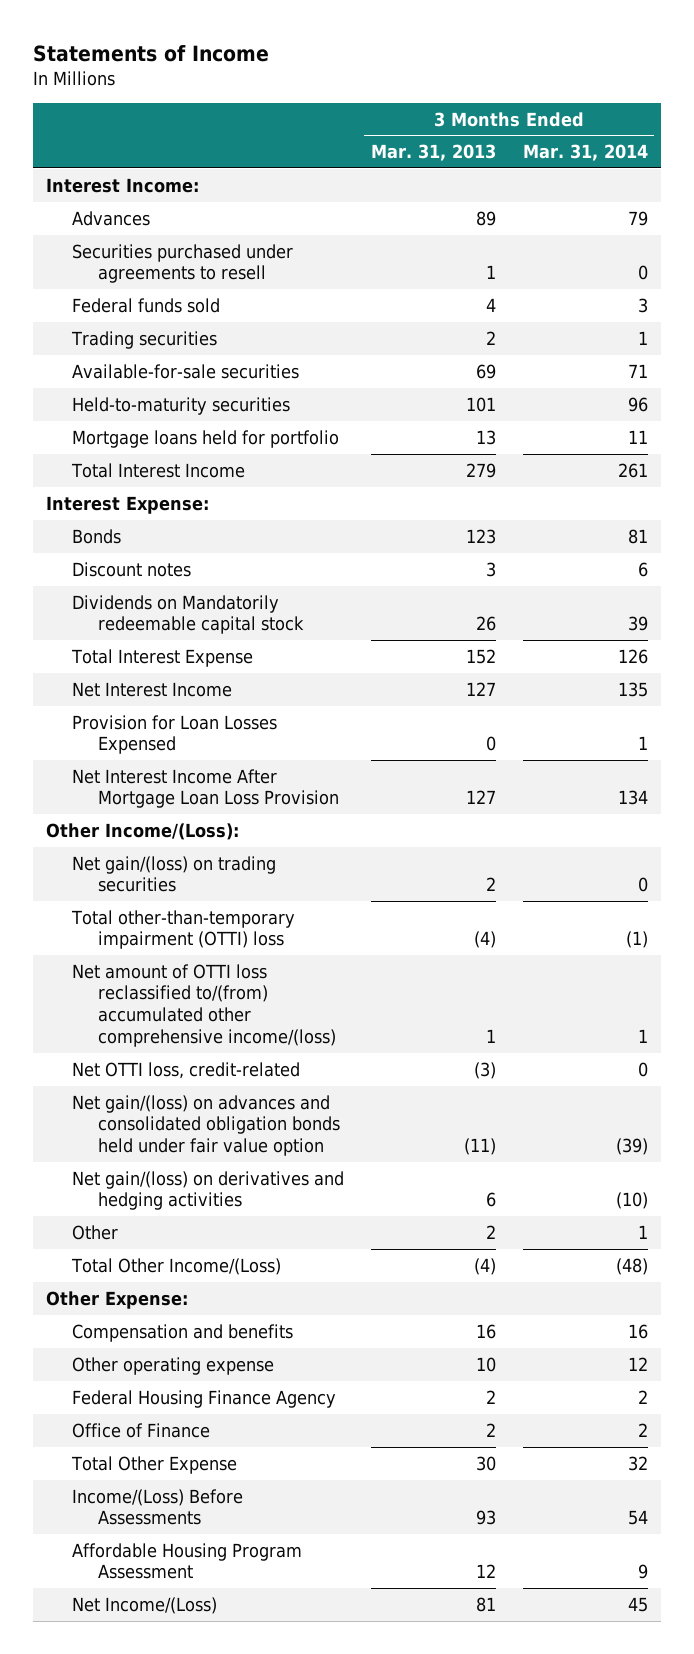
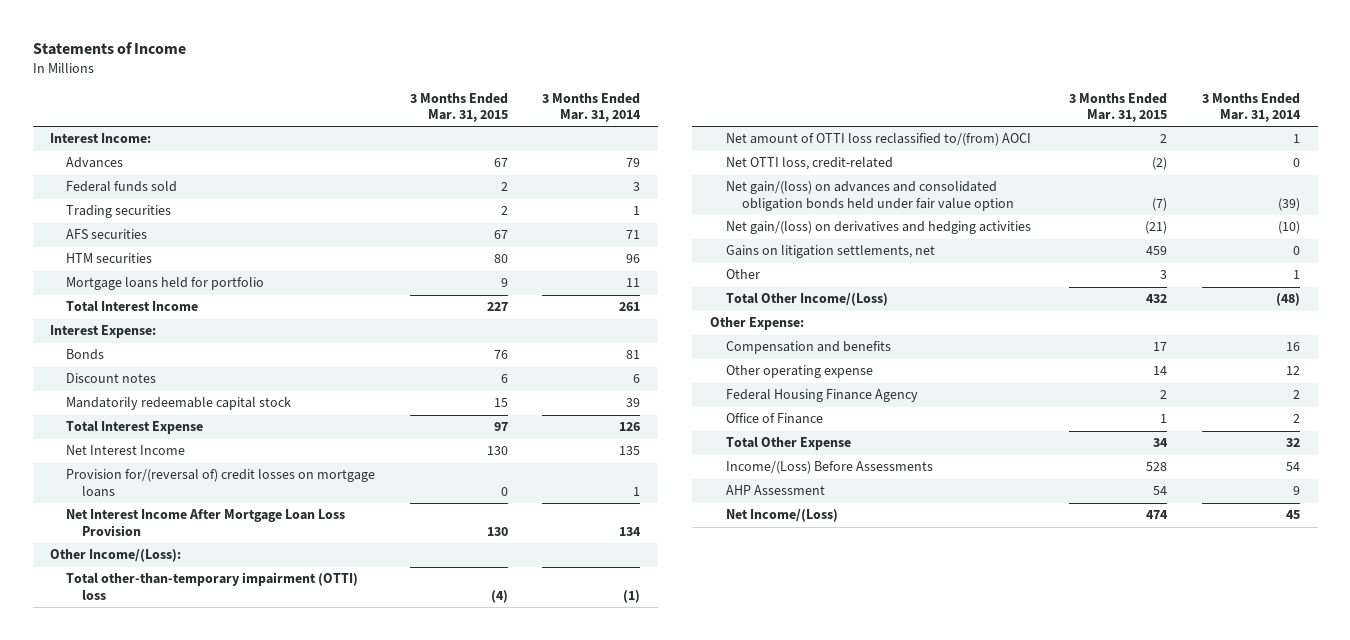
[370,144,496,162] Mar. 31, 2013 -> none
none -> [409,92,508,123] 3 Months Ended Mar. 31, 2015
[72,243,294,284] Securities purchased under agreements to resell -> none
[72,363,300,379] Available-for-sale securities -> [65,229,147,240] AFS securities
[72,396,291,415] Held-to-maturity securities -> [65,253,152,264] HTM securities
[72,594,305,635] Dividends on Mandatorily redeemable capital stock -> [65,397,291,411] Mandatorily redeemable capital stock
[72,714,278,755] Provision for Loan Losses Expensed -> [65,469,375,497] Provision for/(reversal of) credit losses on mortgage loans
[72,855,277,893] Net gain/(loss) on trading securities -> none
[72,963,337,1047] Net amount of OTTI loss reclassified to/(from) accumulated other comprehensive income/(loss) -> [725,133,1031,147] Net amount of OTTI loss reclassified to/(from) AOCI
none -> [725,245,935,259] Gains on litigation settlements, net
[72,1542,303,1580] Affordable Housing Program Assessment -> [725,485,825,496] AHP Assessment

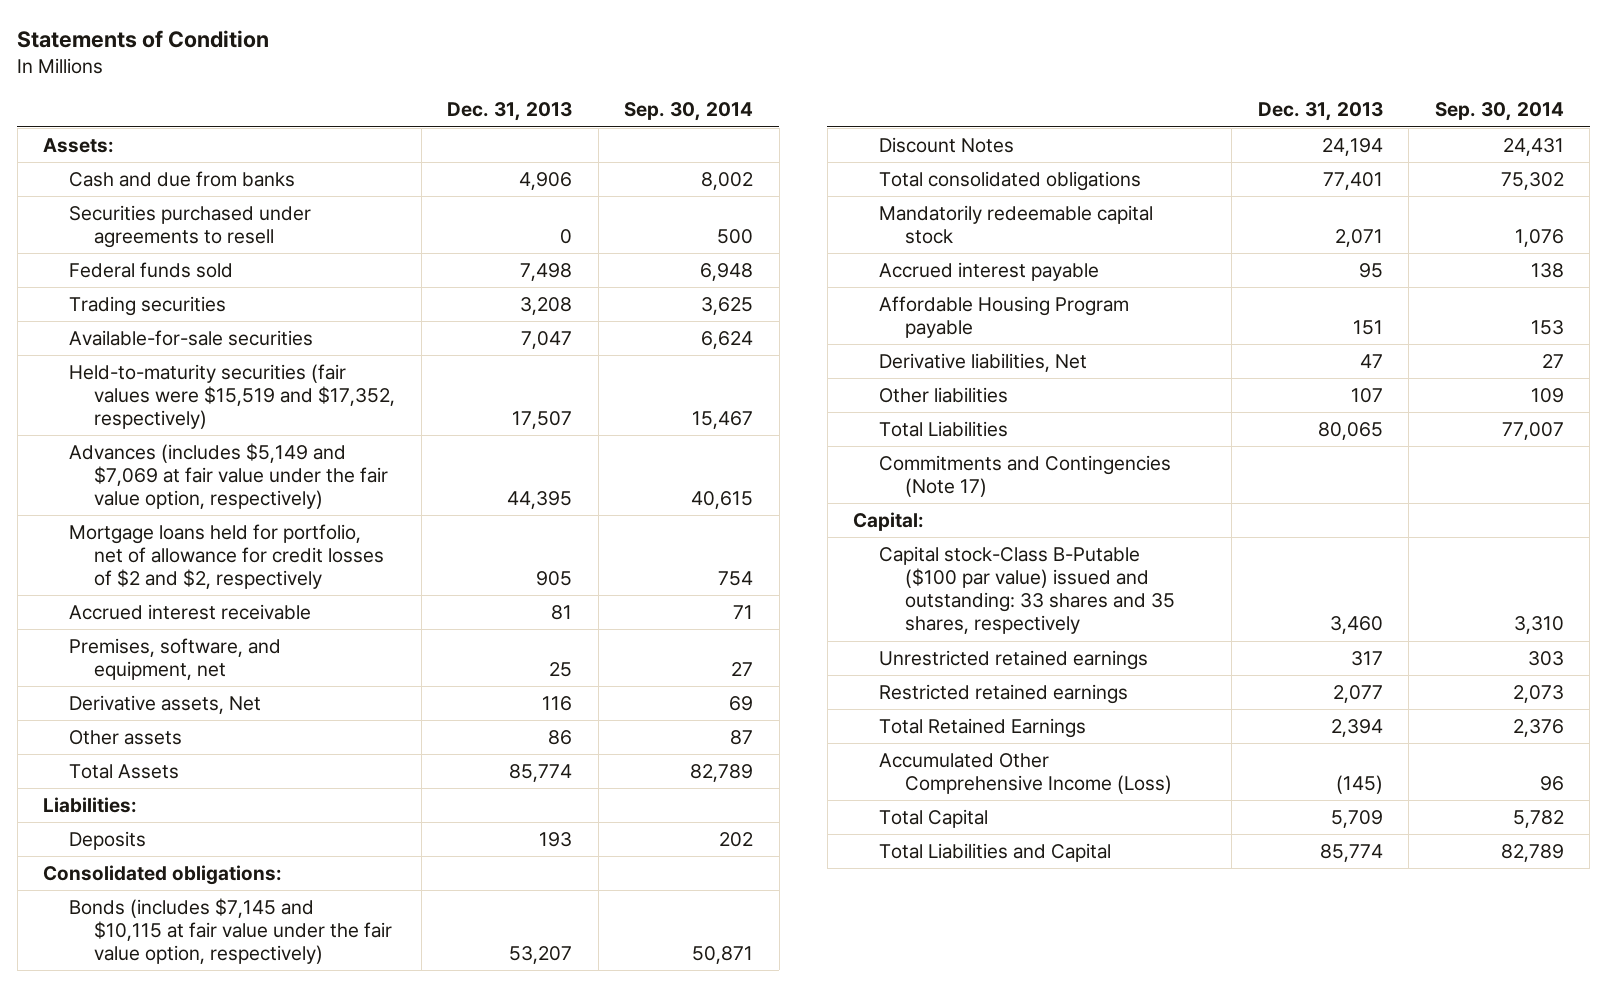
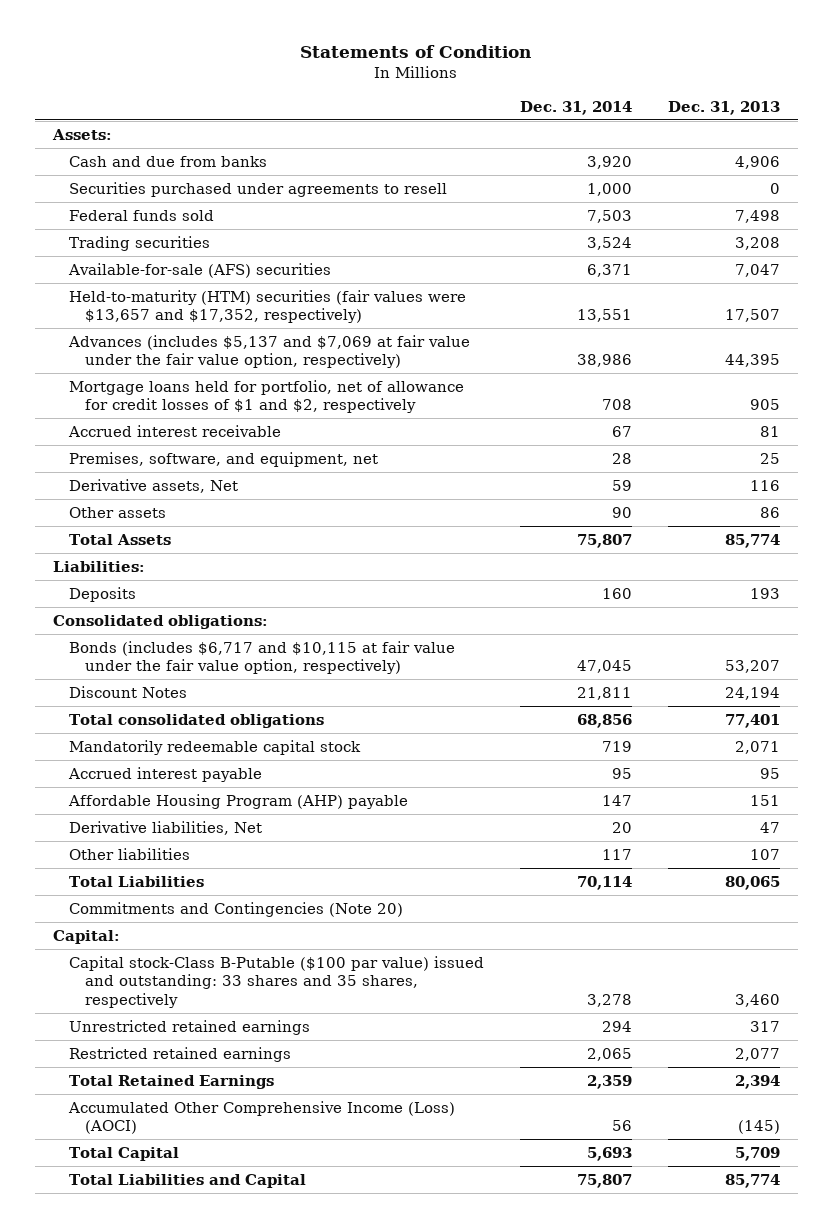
[624,102,754,122] Sep. 30, 2014 -> none
none -> [519,100,632,115] Dec. 31, 2014
[68,329,313,346] Available-for-sale securities -> [68,262,332,278] Available-for-sale (AFS) securities
[68,363,396,430] Held-to-maturity securities (fair values were $15,519 and $17,352, respectively) -> [69,289,467,324] Held-to-maturity (HTM) securities (fair values were $13,657 and $17,352, respectively)
[68,442,389,510] Advances (includes $5,149 and $7,069 at fair value under the fair value option, respectively) -> [68,334,471,369] Advances (includes $5,137 and $7,069 at fair value under the fair value option, respectively)
[68,523,385,590] Mortgage loans held for portfolio, net of allowance for credit losses of $2 and $2, respectively -> [69,379,465,414] Mortgage loans held for portfolio, net of allowance for credit losses of $1 and $2, respectively
[68,897,393,965] Bonds (includes $7,145 and $10,115 at fair value under the fair value option, respectively) -> [69,640,456,675] Bonds (includes $6,717 and $10,115 at fair value under the fair value option, respectively)
[879,295,1130,339] Affordable Housing Program payable -> [68,793,409,809] Affordable Housing Program (AHP) payable
[879,454,1172,498] Commitments and Contingencies (Note 17) -> [69,901,404,917] Commitments and Contingencies (Note 20)
[879,752,1172,795] Accumulated Other Comprehensive Income (Loss) -> [68,1100,456,1135] Accumulated Other Comprehensive Income (Loss) (AOCI)

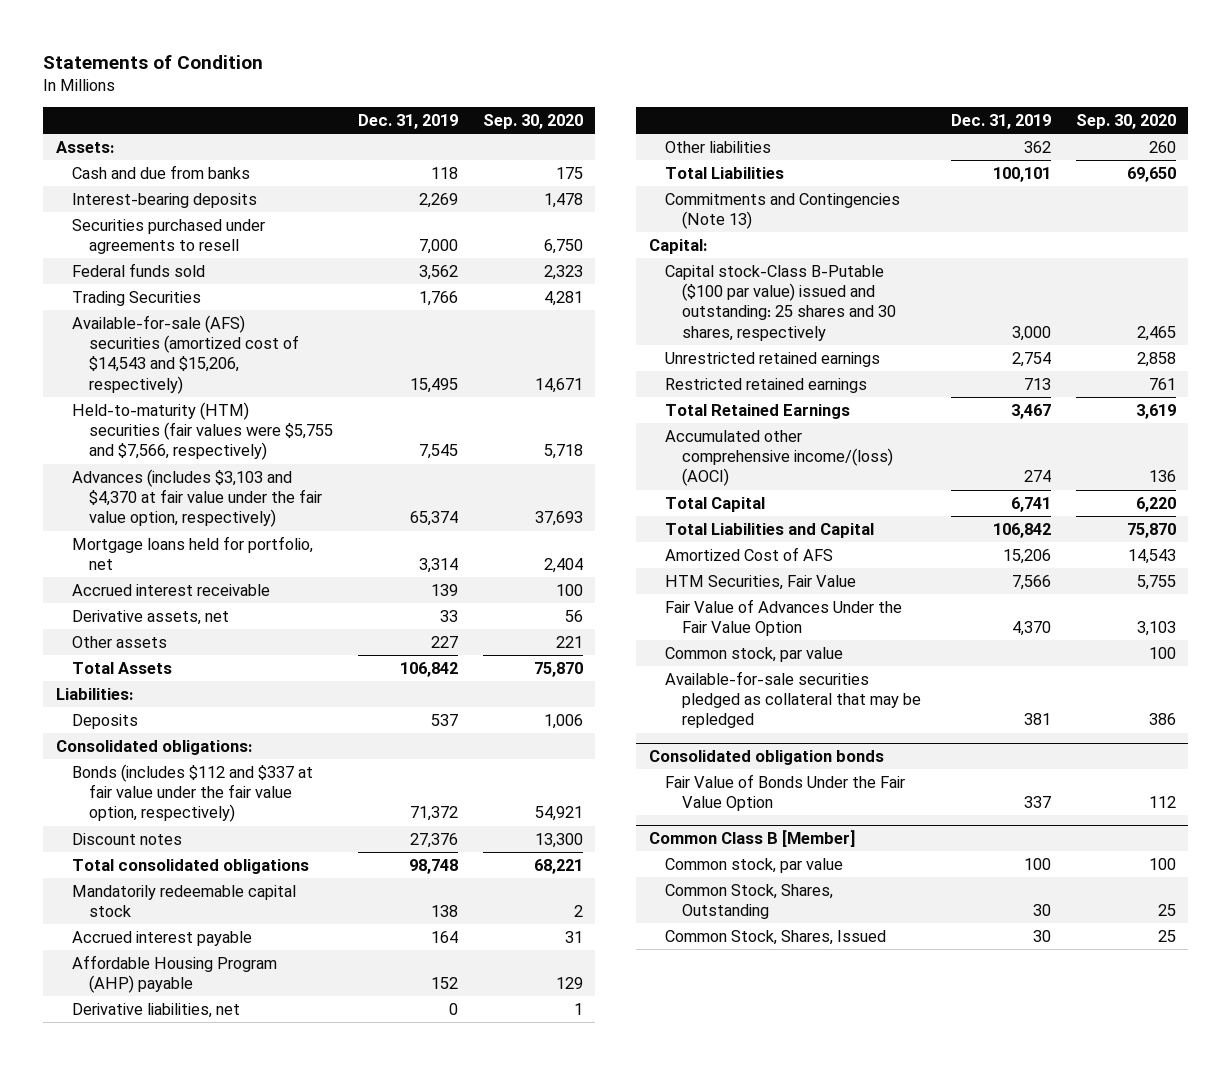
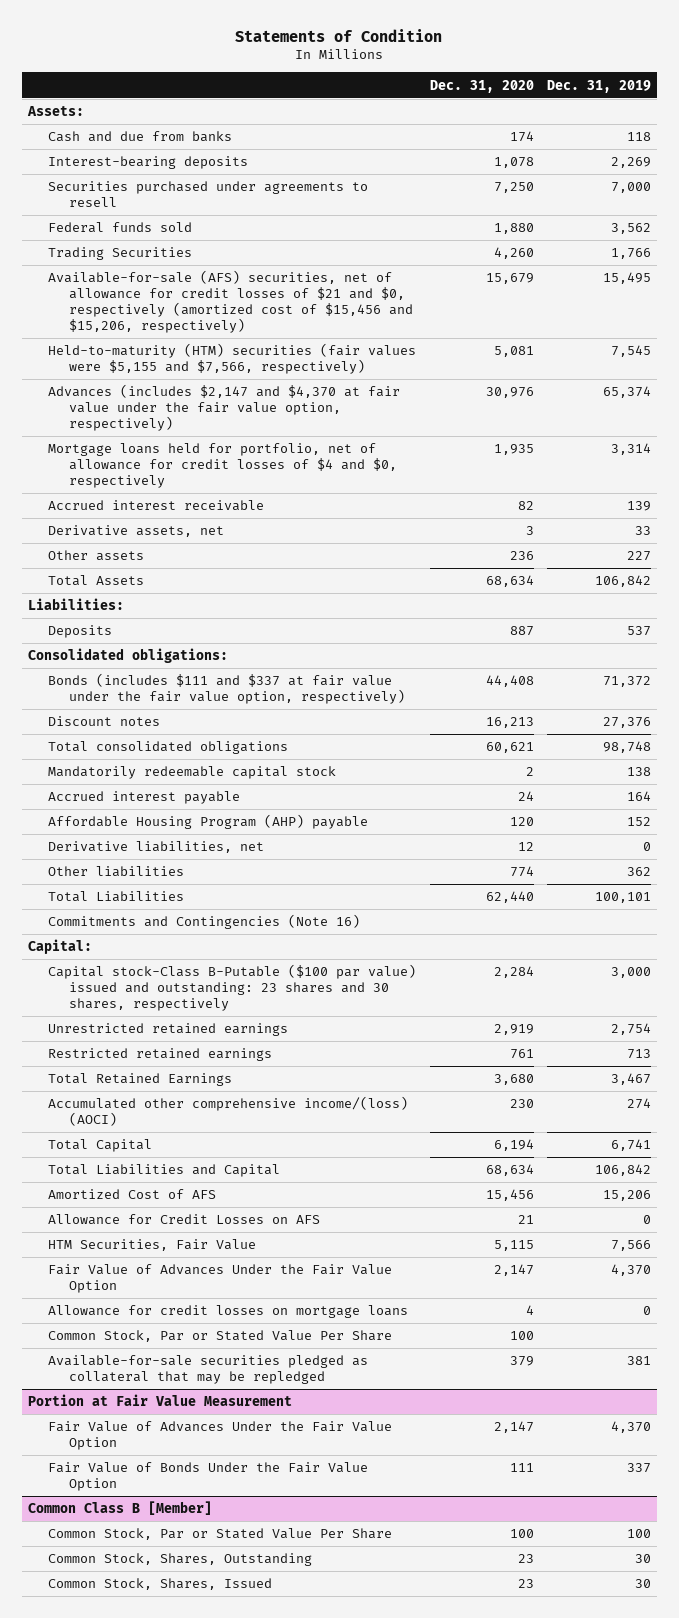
[482,114,583,130] Sep. 30, 2020 -> none
none -> [429,79,534,93] Dec. 31, 2020
[72,314,299,394] Available-for-sale (AFS) securities (amortized cost of $14,543 and $15,206, respectively) -> [48,270,413,334] Available-for-sale (AFS) securities, net of allowance for credit losses of $21 and $0, respectively (amortized cost of $15,456 and $15,206, respectively)
[72,401,333,461] Held-to-maturity (HTM) securities (fair values were $5,755 and $7,566, respectively) -> [48,343,417,375] Held-to-maturity (HTM) securities (fair values were $5,155 and $7,566, respectively)
[72,468,322,528] Advances (includes $3,103 and $4,370 at fair value under the fair value option, respectively) -> [48,384,401,432] Advances (includes $2,147 and $4,370 at fair value under the fair value option, respectively)
[72,535,314,571] Mortgage loans held for portfolio, net -> [48,443,397,489] Mortgage loans held for portfolio, net of allowance for credit losses of $4 and $0, respectively
[72,763,314,823] Bonds (includes $112 and $337 at fair value under the fair value option, respectively) -> [48,673,405,705] Bonds (includes $111 and $337 at fair value under the fair value option, respectively)
[665,192,901,230] Commitments and Contingencies (Note 13) -> [48,914,361,930] Commitments and Contingencies (Note 16)
[665,264,896,341] Capital stock-Class B-Putable ($100 par value) issued and outstanding: 25 shares and 30 shares, respectively -> [48,964,417,1012] Capital stock-Class B-Putable ($100 par value) issued and outstanding: 23 shares and 30 shares, respectively
none -> [48,1214,321,1226] Allowance for Credit Losses on AFS
none -> [48,1305,409,1319] Allowance for credit losses on mortgage loans
[665,646,844,662] Common stock, par value -> [48,1330,393,1343] Common Stock, Par or Stated Value Per Share
[648,750,884,766] Consolidated obligation bonds -> none
none -> [28,1394,293,1407] Portion at Fair Value Measurement
none -> [48,1421,393,1451] Fair Value of Advances Under the Fair Value Option
[665,857,844,873] Common stock, par value -> [48,1528,393,1541] Common Stock, Par or Stated Value Per Share

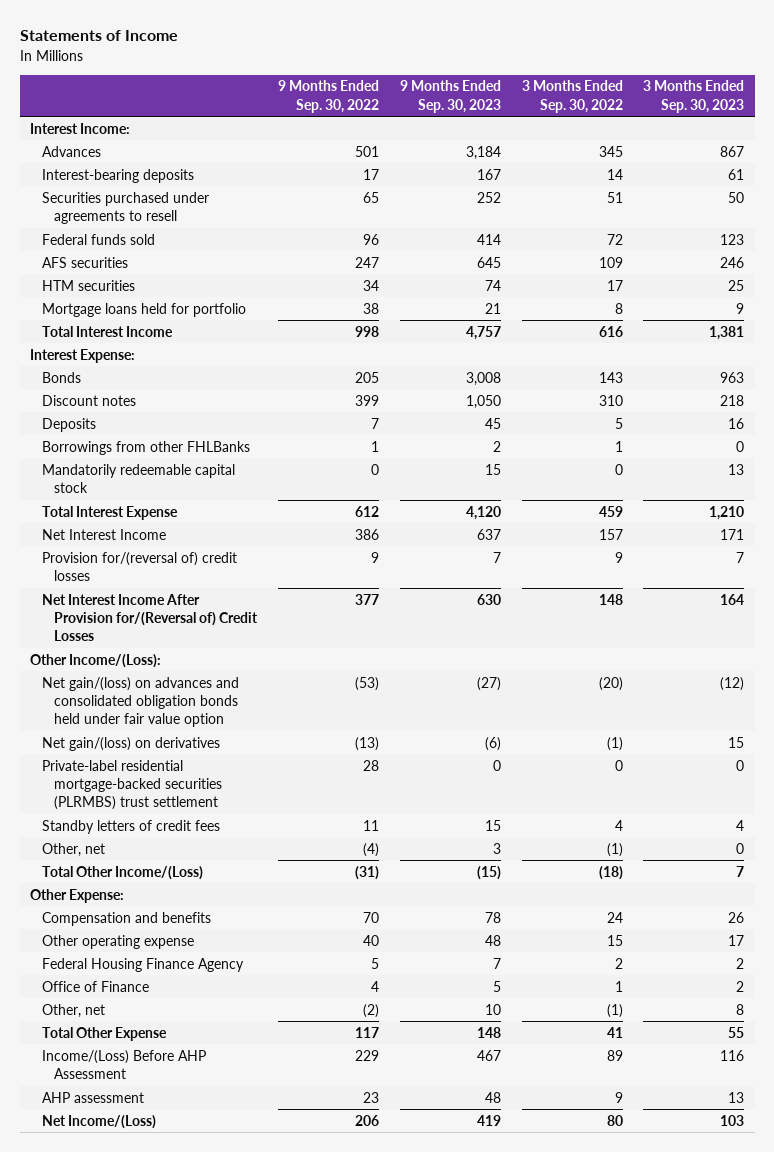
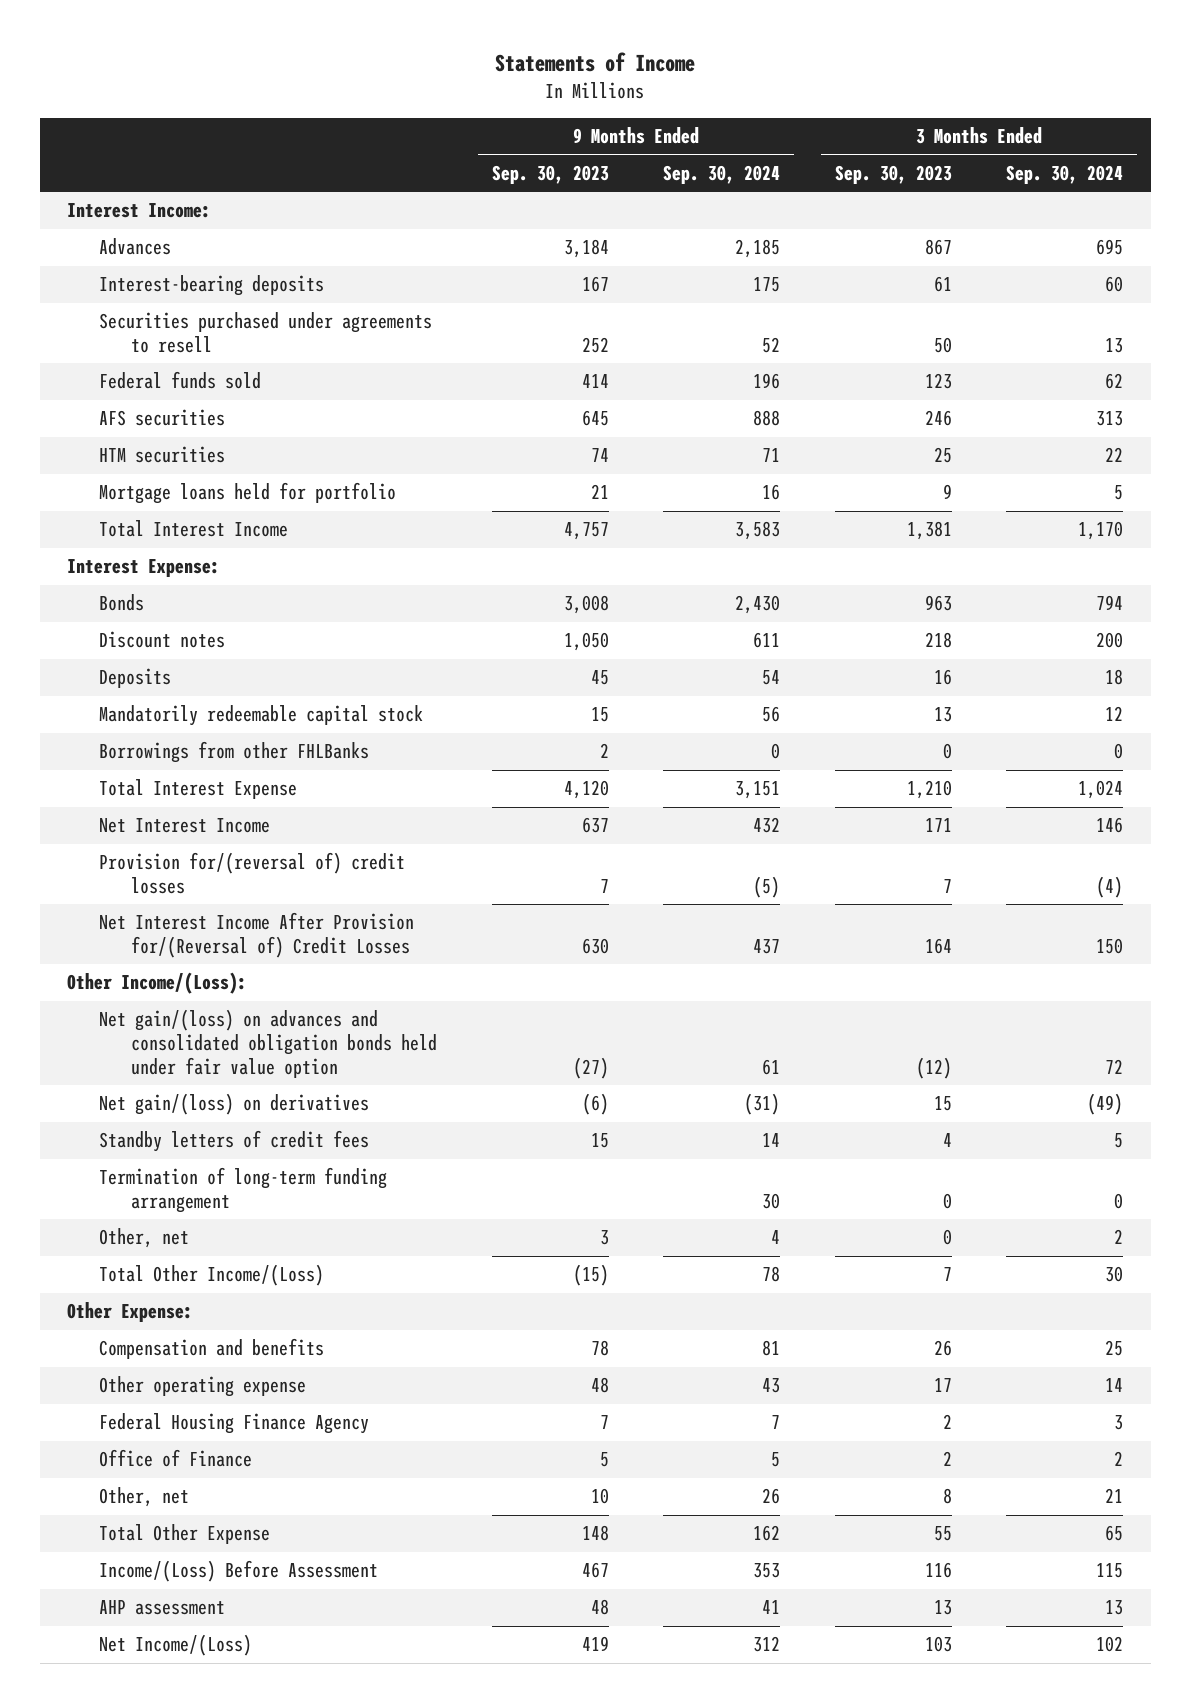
[278,80,380,113] 9 Months Ended Sep. 30, 2022 -> none
[521,80,623,113] 3 Months Ended Sep. 30, 2022 -> none
none -> [663,164,781,184] Sep. 30, 2024
none -> [1006,164,1124,184] Sep. 30, 2024
[42,440,251,455] Borrowings from other FHLBanks -> [98,741,369,764] Borrowings from other FHLBanks
[42,759,223,811] Private-label residential mortgage-backed securities (PLRMBS) trust settlement -> none
none -> [98,1167,387,1213] Termination of long-term funding arrangement
[42,1049,207,1080] Income/(Loss) Before AHP Assessment -> [98,1560,378,1583] Income/(Loss) Before Assessment

